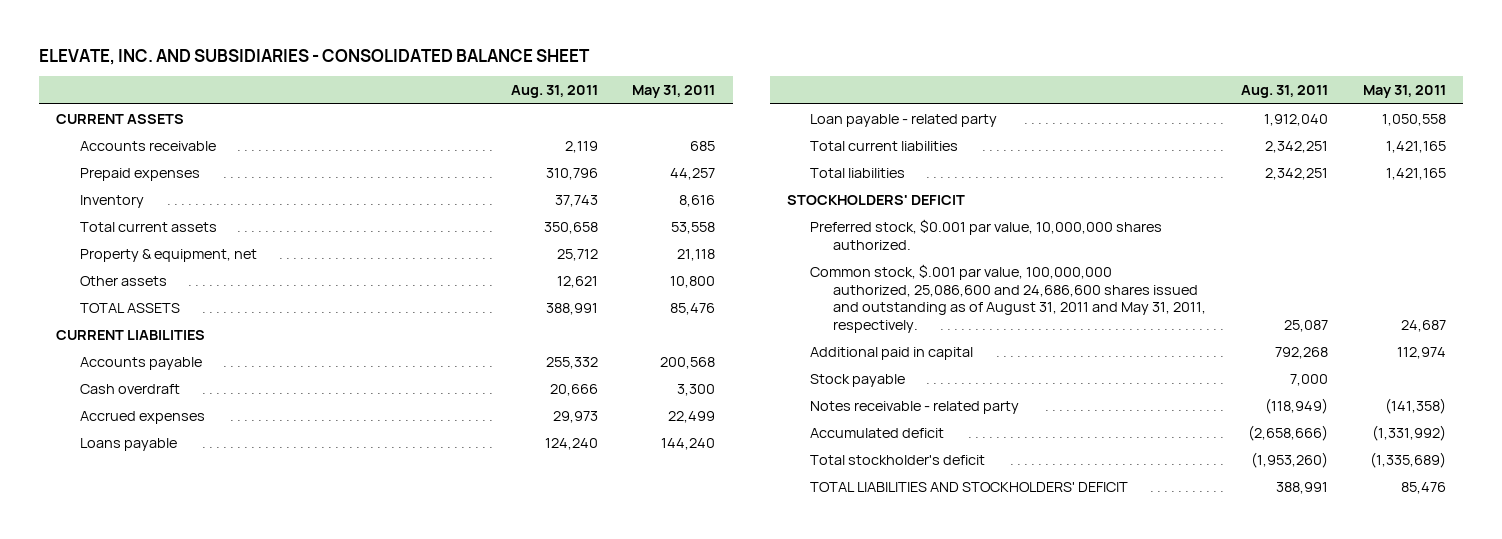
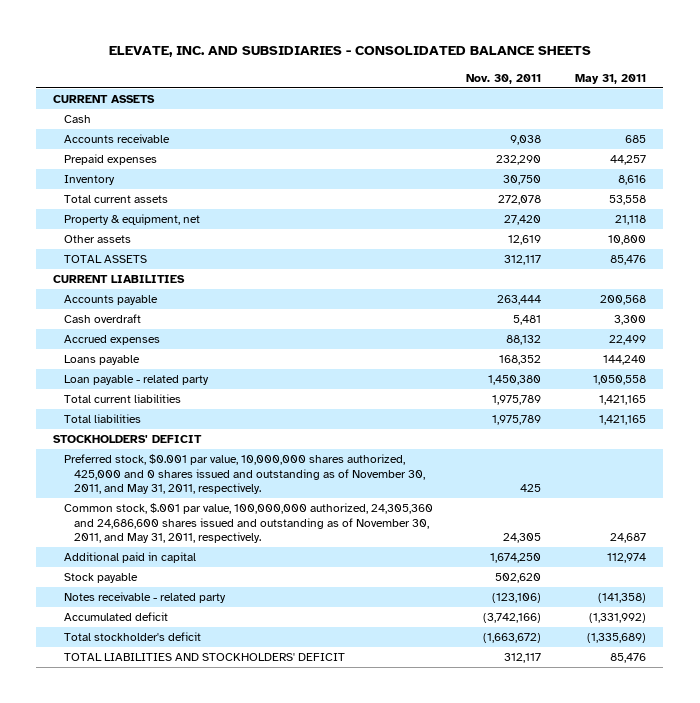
[38,48,590,65] ELEVATE, INC. AND SUBSIDIARIES - CONSOLIDATED BALANCE SHEET -> [108,46,591,58] ELEVATE, INC. AND SUBSIDIARIES - CONSOLIDATED BALANCE SHEETS
[510,85,598,99] Aug. 31, 2011 -> none
none -> [466,73,542,84] Nov. 30, 2011
none -> [63,115,91,124] Cash
[810,218,1163,250] Preferred stock, $0.001 par value, 10,000,000 shares authorized. -> none
none -> [63,454,425,494] Preferred stock, $0.001 par value, 10,000,000 shares authorized, 425,000 and 0 shares issued and outstanding as of November 30, 2011, and May 31, 2011, respectively.
[810,263,1207,333] Common stock, $.001 par value, 100,000,000 authorized, 25,086,600 and 24,686,600 shares issued and outstanding as of August 31, 2011 and May 31, 2011, respectively. -> [63,503,433,543] Common stock, $.001 par value, 100,000,000 authorized, 24,305,360 and 24,686,600 shares issued and outstanding as of November 30, 2011, and May 31, 2011, respectively.

